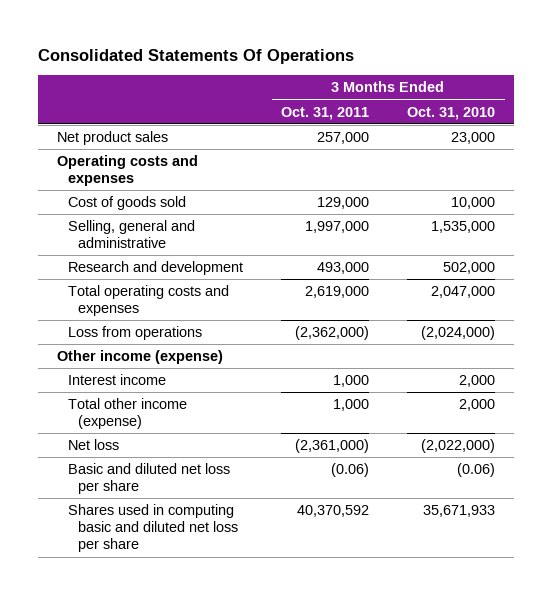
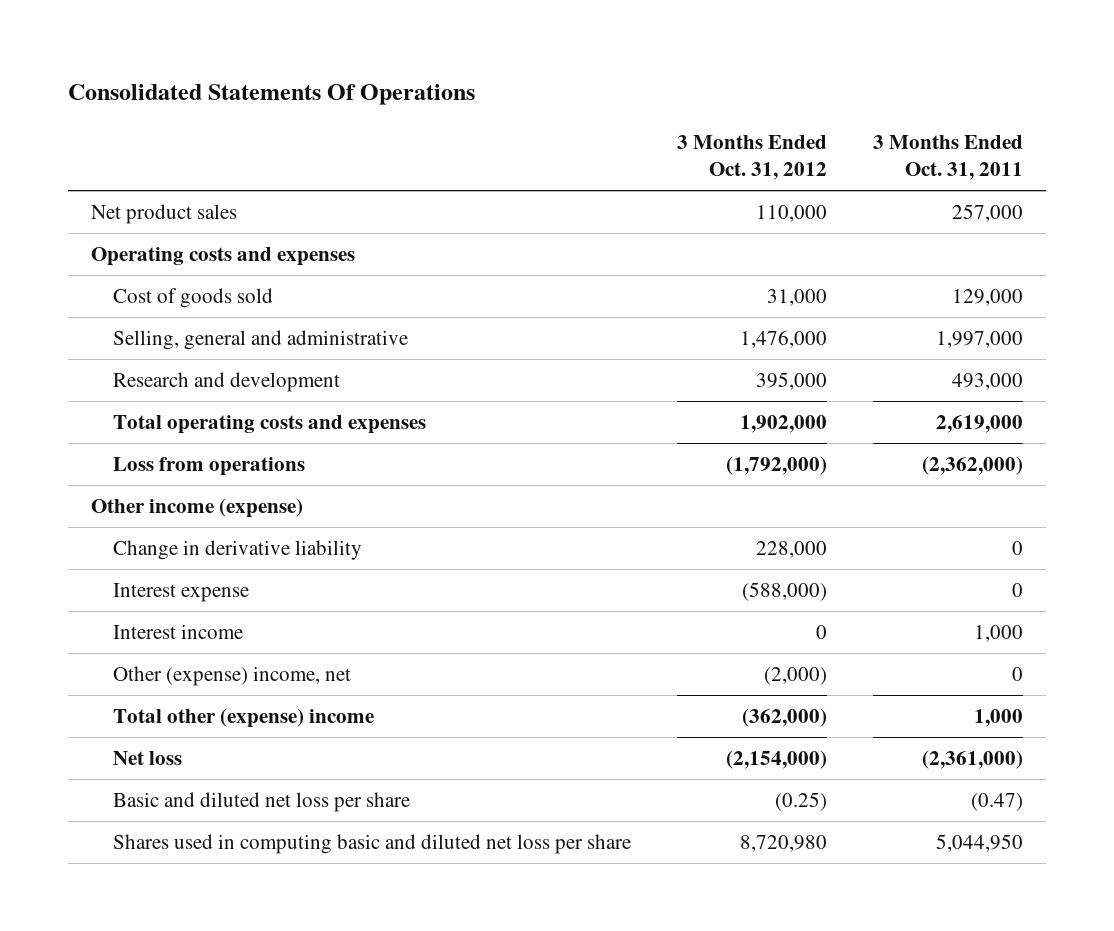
[407,106,496,120] Oct. 31, 2010 -> none
none -> [677,135,828,181] 3 Months Ended Oct. 31, 2012
none -> [113,539,363,560] Change in derivative liability
none -> [113,582,250,602] Interest expense
none -> [113,665,352,686] Other (expense) income, net
[67,398,187,430] Total other income (expense) -> [113,707,375,728] Total other (expense) income
[331,463,370,478] (0.06) -> [971,792,1024,811] (0.47)
[297,505,370,518] 40,370,592 -> [936,833,1024,852] 5,044,950

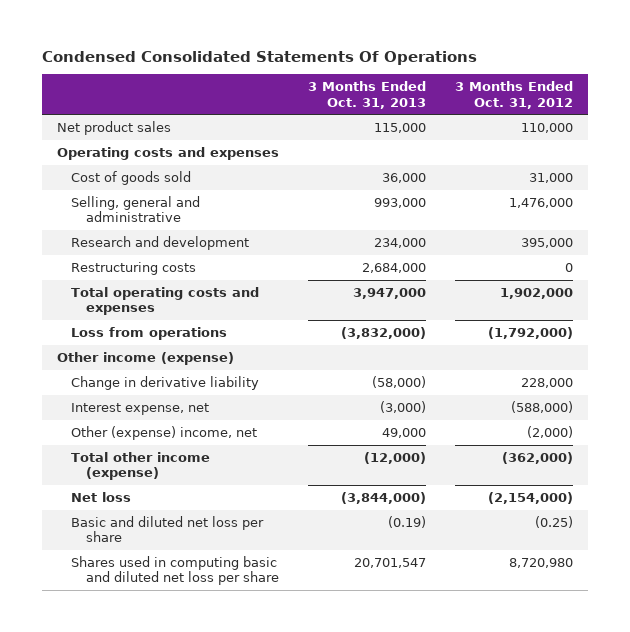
[67,84,475,106] Consolidated Statements Of Operations -> [42,50,478,65] Condensed Consolidated Statements Of Operations
[873,135,1024,181] 3 Months Ended Oct. 31, 2011 -> none
none -> [308,81,427,109] 3 Months Ended Oct. 31, 2013
none -> [71,261,197,275] Restructuring costs
[113,623,244,639] Interest income -> none
[113,582,250,602] Interest expense -> [71,402,210,415] Interest expense, net
[113,707,375,728] Total other (expense) income -> [71,451,211,481] Total other income (expense)

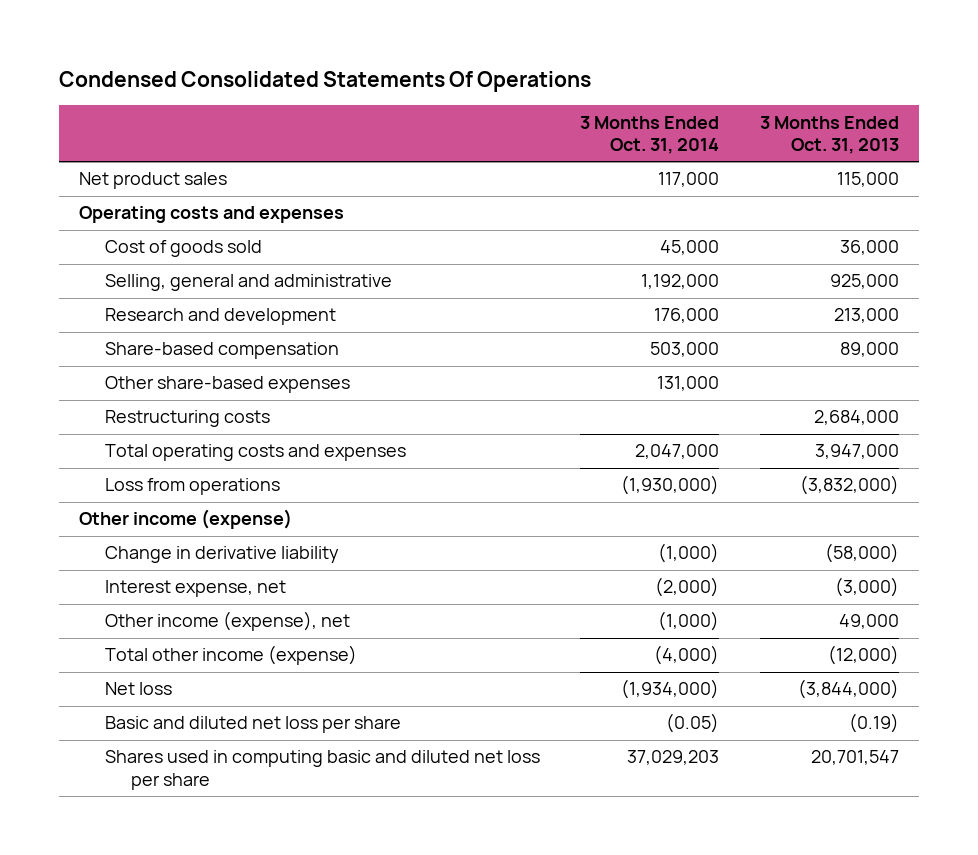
[455,81,574,109] 3 Months Ended Oct. 31, 2012 -> none
none -> [580,115,720,155] 3 Months Ended Oct. 31, 2014
[374,197,427,208] 993,000 -> [829,274,899,290] 925,000
[374,237,427,248] 234,000 -> [833,308,899,324] 213,000
none -> [105,342,340,360] Share-based compensation
none -> [105,376,351,394] Other share-based expenses
[71,425,258,440] Other (expense) income, net -> [105,611,351,632] Other income (expense), net

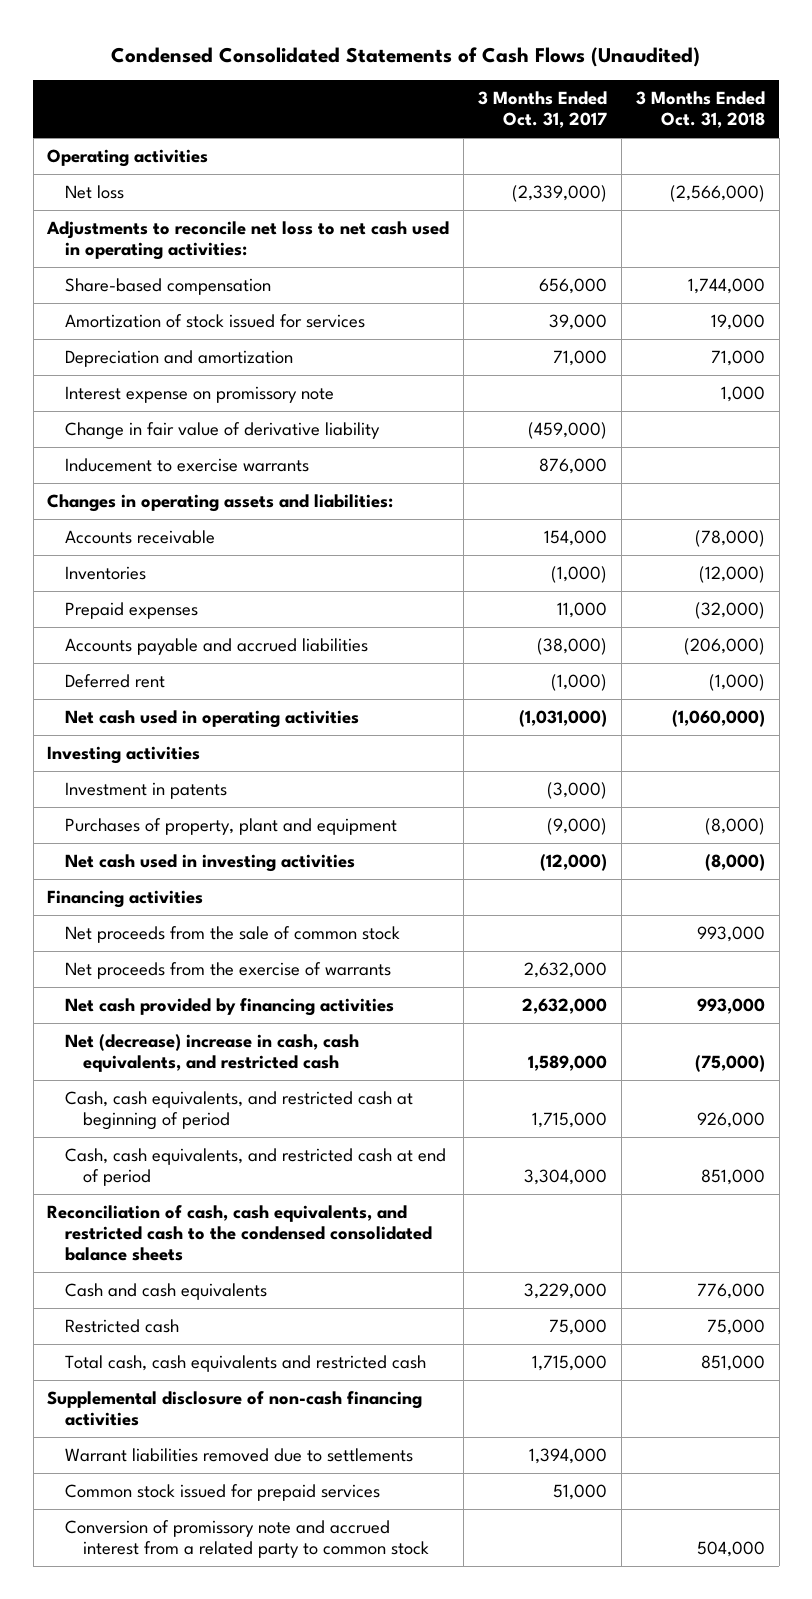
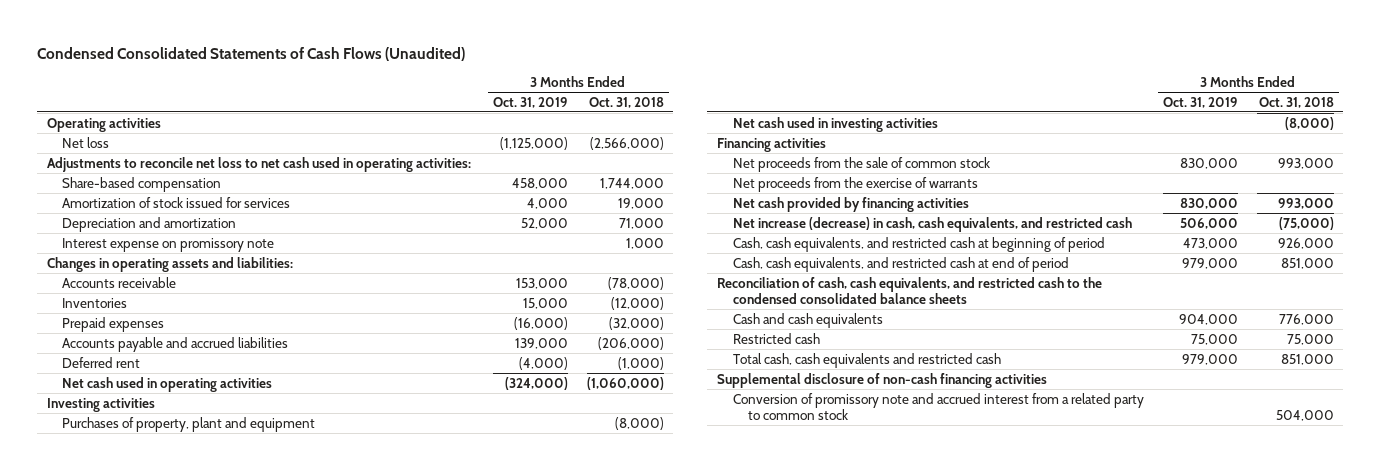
[478,91,608,129] 3 Months Ended Oct. 31, 2017 -> none
none -> [492,96,568,108] Oct. 31, 2019
[65,422,381,441] Change in fair value of derivative liability -> none
[65,458,310,473] Inducement to exercise warrants -> none
[65,782,228,800] Investment in patents -> none
[65,1034,360,1073] Net (decrease) increase in cash, cash equivalents, and restricted cash -> [732,216,1132,232] Net increase (decrease) in cash, cash equivalents, and restricted cash
[65,1448,414,1463] Warrant liabilities removed due to settlements -> none
[65,1484,381,1502] Common stock issued for prepaid services -> none

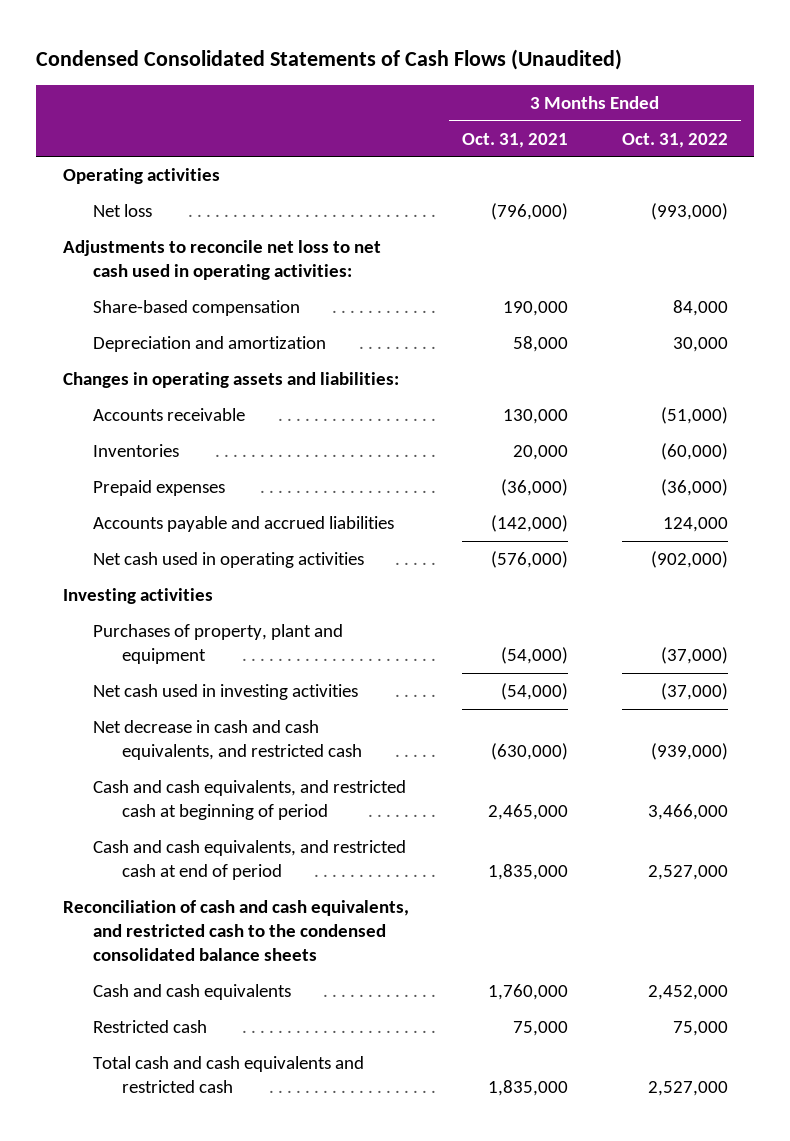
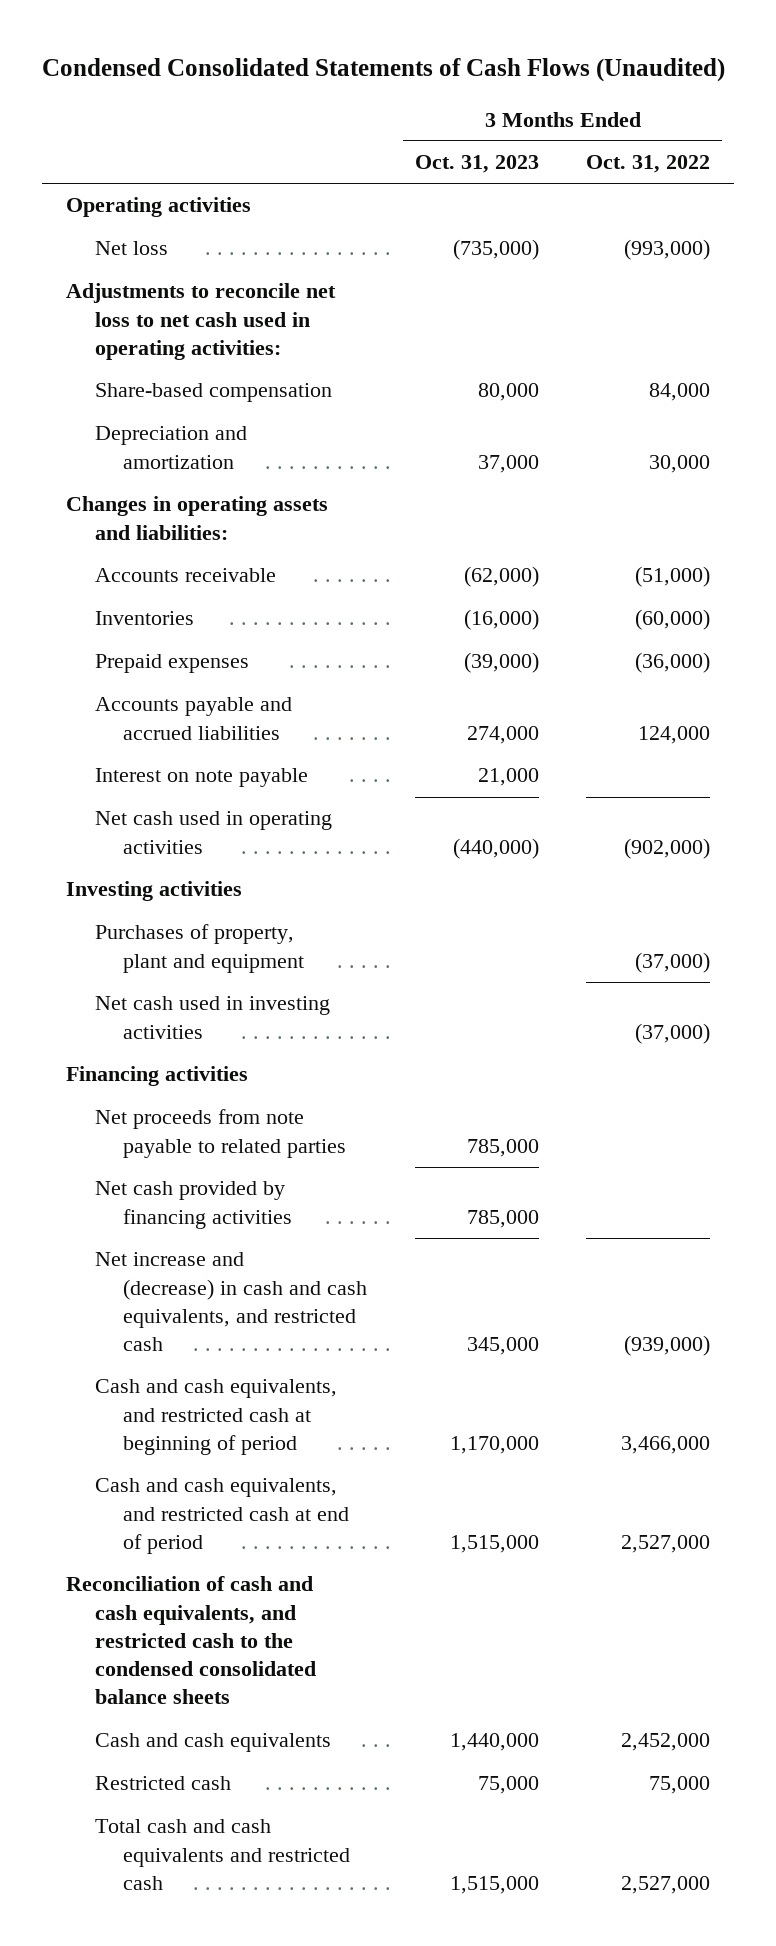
[462,132,569,148] Oct. 31, 2021 -> none
none -> [414,155,539,174] Oct. 31, 2023
none -> [94,768,308,788] Interest on note payable
none -> [66,1066,249,1087] Financing activities
none -> [94,1109,347,1158] Net proceeds from note payable to related parties
none -> [94,1181,293,1229] Net cash provided by financing activities
[92,720,363,761] Net decrease in cash and cash equivalents, and restricted cash -> [94,1252,368,1352] Net increase and (decrease) in cash and cash equivalents, and restricted cash

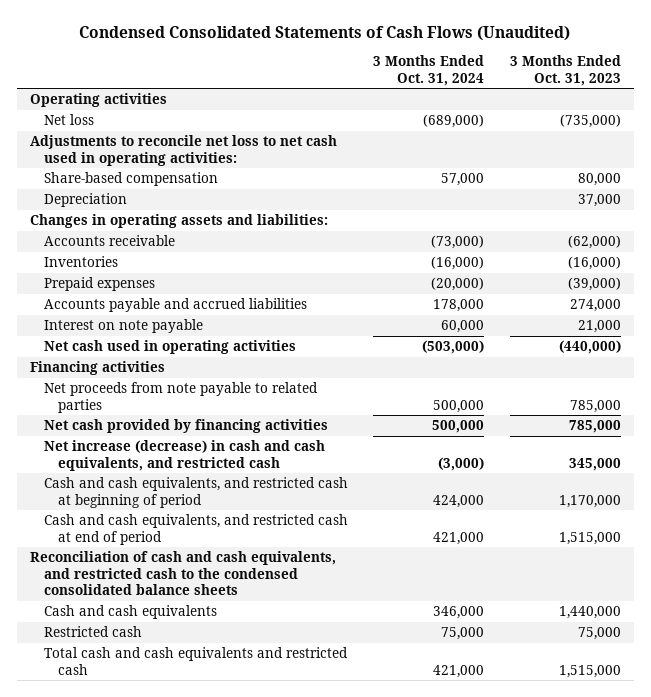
[586,155,711,174] Oct. 31, 2022 -> none
none -> [373,55,485,86] 3 Months Ended Oct. 31, 2024
[94,426,247,469] Depreciation and amortization -> none
none -> [43,193,127,208] Depreciation
[66,881,243,902] Investing activities -> none
[94,924,305,973] Purchases of property, plant and equipment -> none
[94,996,330,1039] Net cash used in investing activities -> none
[94,1252,368,1352] Net increase and (decrease) in cash and cash equivalents, and restricted cash -> [43,440,325,471] Net increase (decrease) in cash and cash equivalents, and restricted cash

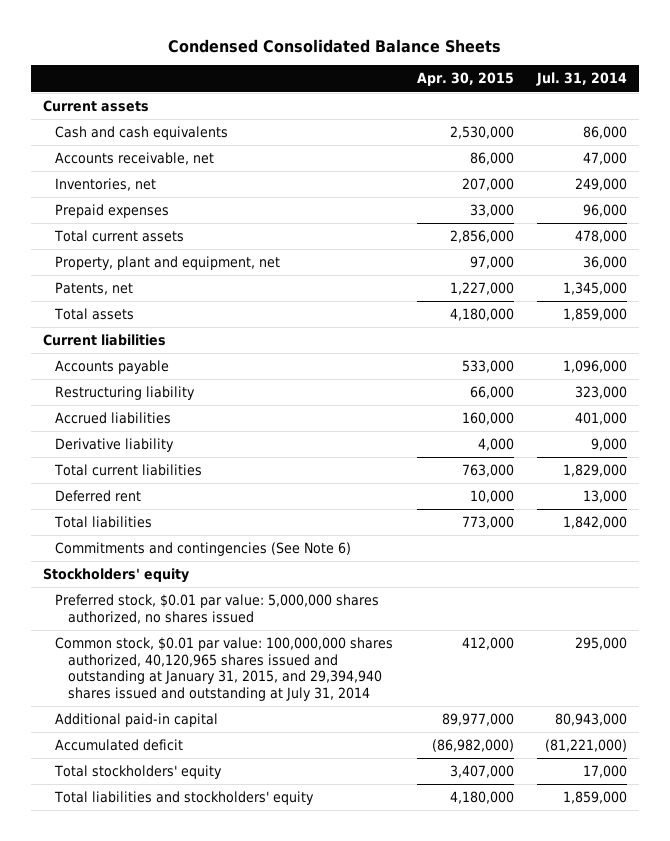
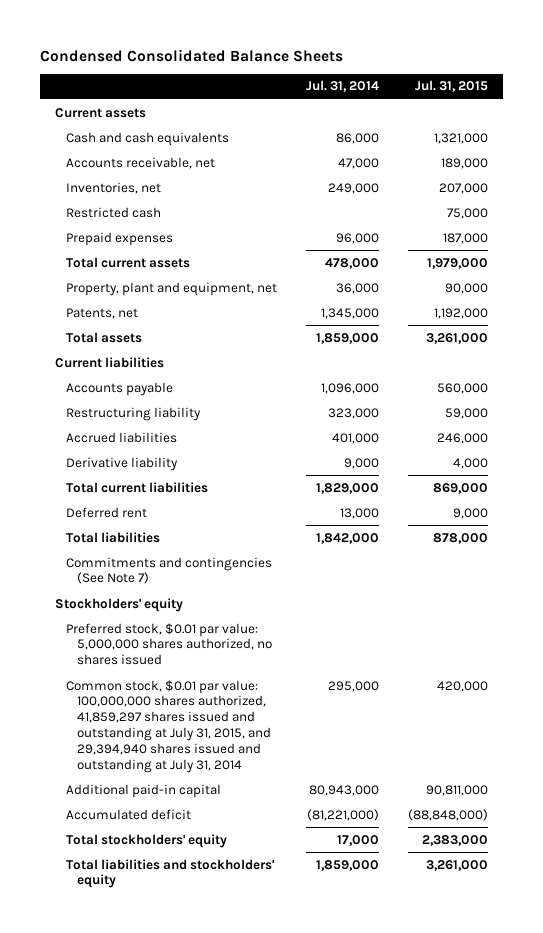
[416,72,514,87] Apr. 30, 2015 -> none
none -> [415,80,489,93] Jul. 31, 2015
none -> [65,206,161,218] Restricted cash
[55,542,352,557] Commitments and contingencies (See Note 6) -> [65,556,272,585] Commitments and contingencies (See Note 7)
[55,637,394,702] Common stock, $0.01 par value: 100,000,000 shares authorized, 40,120,965 shares issued and outstanding at January 31, 2015, and 29,394,940 shares issued and outstanding at July 31, 2014 -> [65,679,272,773] Common stock, $0.01 par value: 100,000,000 shares authorized, 41,859,297 shares issued and outstanding at July 31, 2015, and 29,394,940 shares issued and outstanding at July 31, 2014

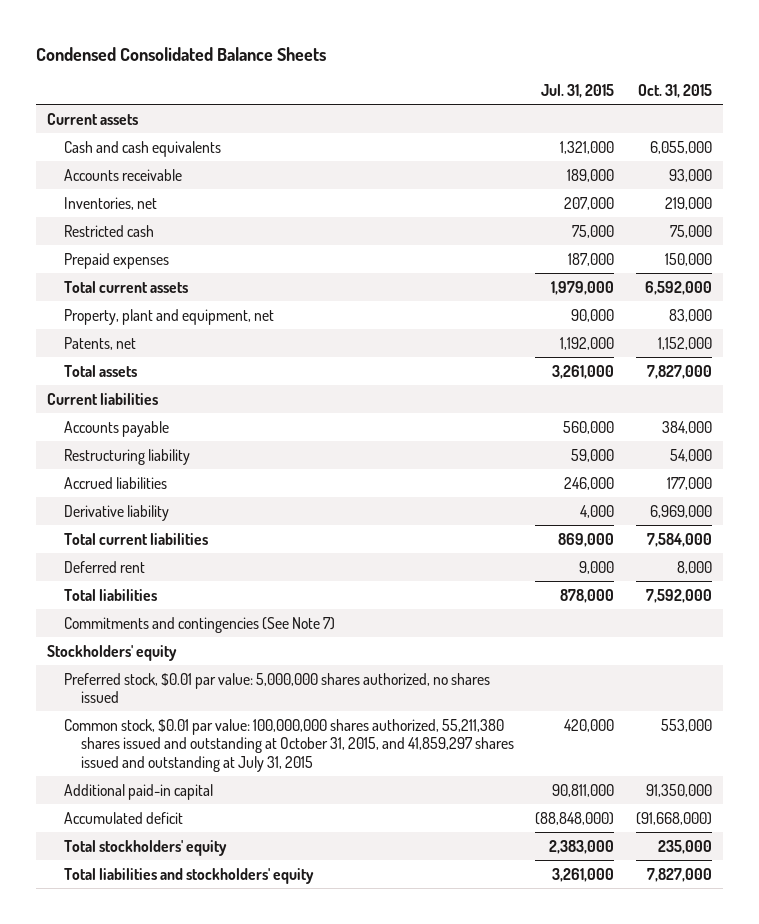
[305,80,379,93] Jul. 31, 2014 -> none
none -> [638,84,713,99] Oct. 31, 2015
[65,156,215,169] Accounts receivable, net -> [63,168,182,181] Accounts receivable
[65,679,272,773] Common stock, $0.01 par value: 100,000,000 shares authorized, 41,859,297 shares issued and outstanding at July 31, 2015, and 29,394,940 shares issued and outstanding at July 31, 2014 -> [63,718,514,772] Common stock, $0.01 par value: 100,000,000 shares authorized, 55,211,380 shares issued and outstanding at October 31, 2015, and 41,859,297 shares issued and outstanding at July 31, 2015

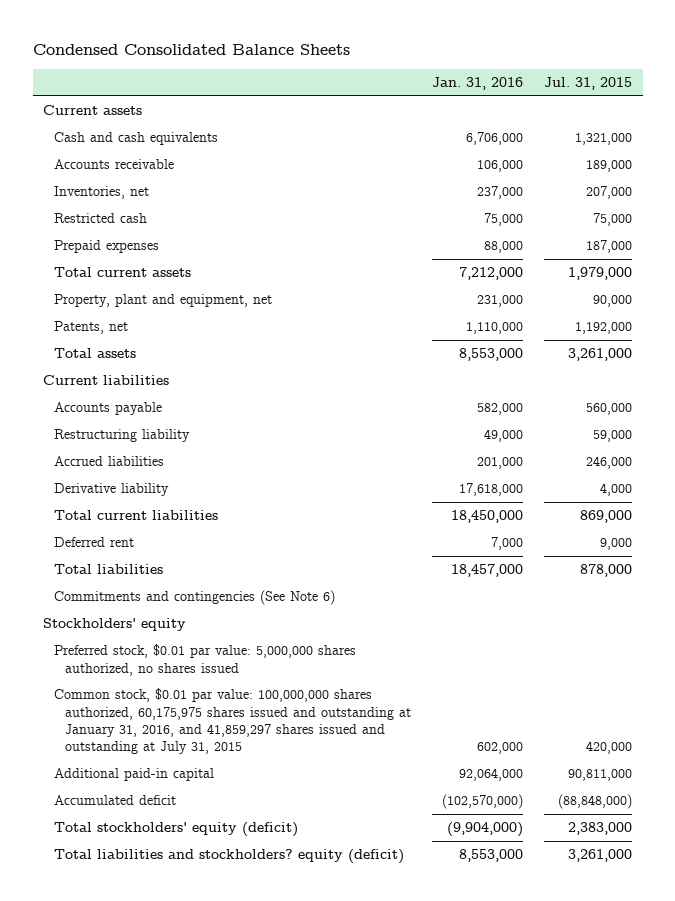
[638,84,713,99] Oct. 31, 2015 -> none
none -> [432,77,524,91] Jan. 31, 2016
[63,616,335,633] Commitments and contingencies (See Note 7) -> [54,590,336,606] Commitments and contingencies (See Note 6)
[63,718,514,772] Common stock, $0.01 par value: 100,000,000 shares authorized, 55,211,380 shares issued and outstanding at October 31, 2015, and 41,859,297 shares issued and outstanding at July 31, 2015 -> [54,688,412,755] Common stock, $0.01 par value: 100,000,000 shares authorized, 60,175,975 shares issued and outstanding at January 31, 2016, and 41,859,297 shares issued and outstanding at July 31, 2015
[63,839,227,856] Total stockholders' equity -> [54,822,299,838] Total stockholders' equity (deficit)
[63,867,314,884] Total liabilities and stockholders' equity -> [54,849,405,865] Total liabilities and stockholders? equity (deficit)

